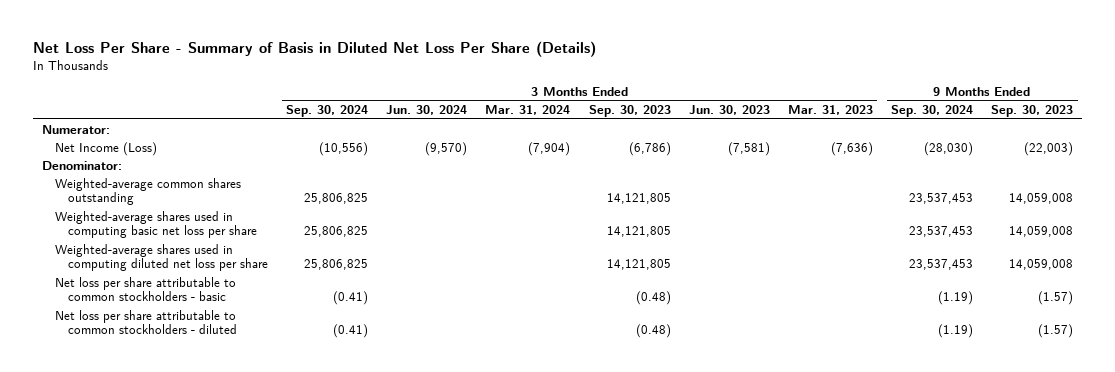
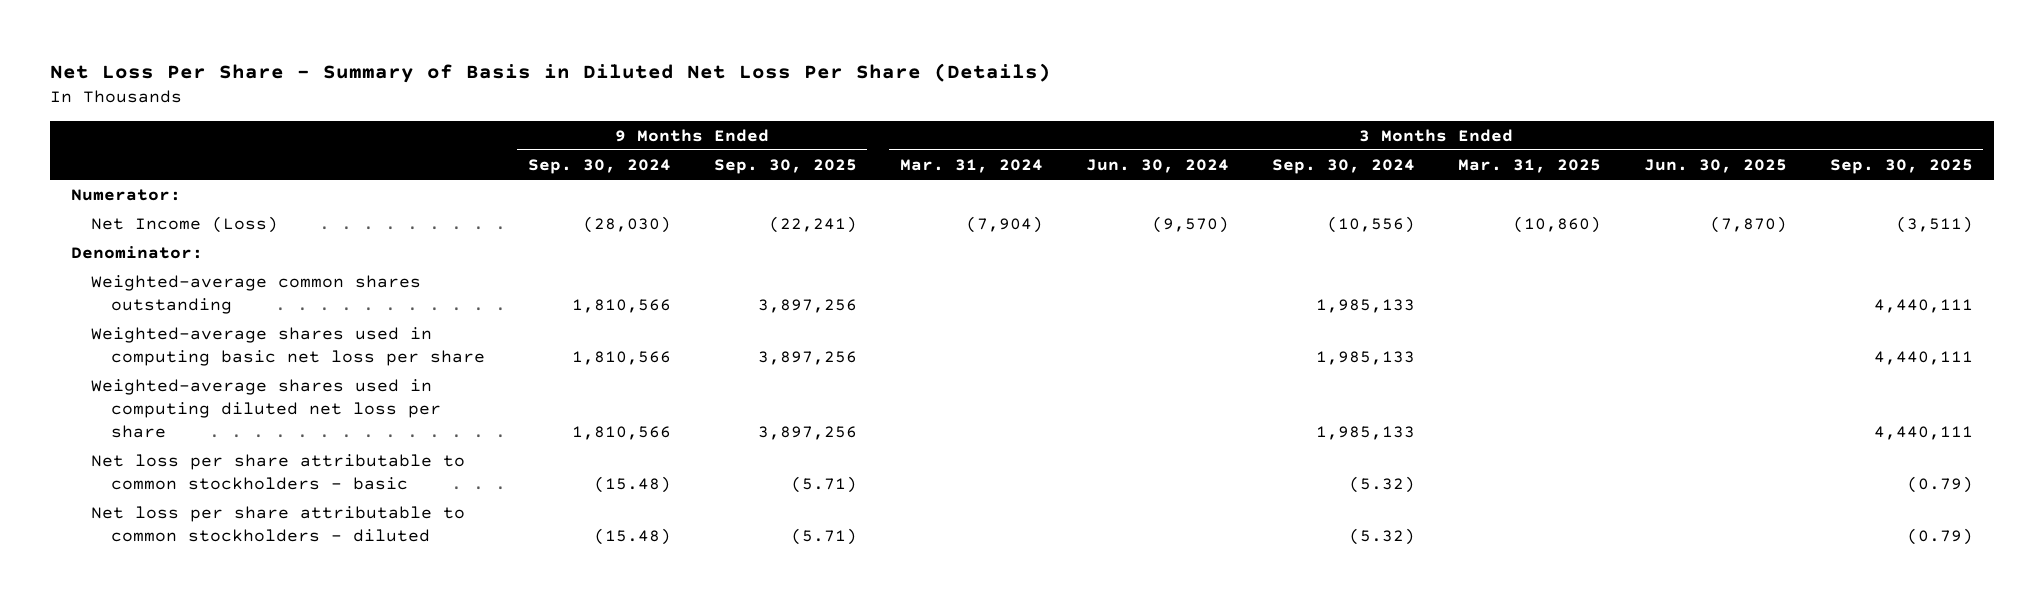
[588,104,671,117] Sep. 30, 2023 -> none
[688,104,770,115] Jun. 30, 2023 -> none
[787,104,873,115] Mar. 31, 2023 -> none
[991,104,1074,117] Sep. 30, 2023 -> none
none -> [713,159,857,175] Sep. 30, 2025
none -> [1457,159,1601,174] Mar. 31, 2025
none -> [1643,159,1787,174] Jun. 30, 2025
none -> [1829,159,1973,175] Sep. 30, 2025
[304,193,369,205] 25,806,825 -> [1315,299,1415,314] 1,985,133
[909,193,974,205] 23,537,453 -> [571,299,671,314] 1,810,566
[304,226,369,238] 25,806,825 -> [1315,351,1415,366] 1,985,133
[909,226,974,238] 23,537,453 -> [571,351,671,366] 1,810,566
[304,259,369,271] 25,806,825 -> [1315,426,1415,441] 1,985,133
[909,259,974,271] 23,537,453 -> [571,426,671,441] 1,810,566
[333,291,369,306] (0.41) -> [1348,476,1415,494] (5.32)
[938,291,974,306] (1.19) -> [593,476,671,494] (15.48)
[333,324,369,339] (0.41) -> [1348,528,1415,546] (5.32)
[938,324,974,339] (1.19) -> [593,528,671,546] (15.48)

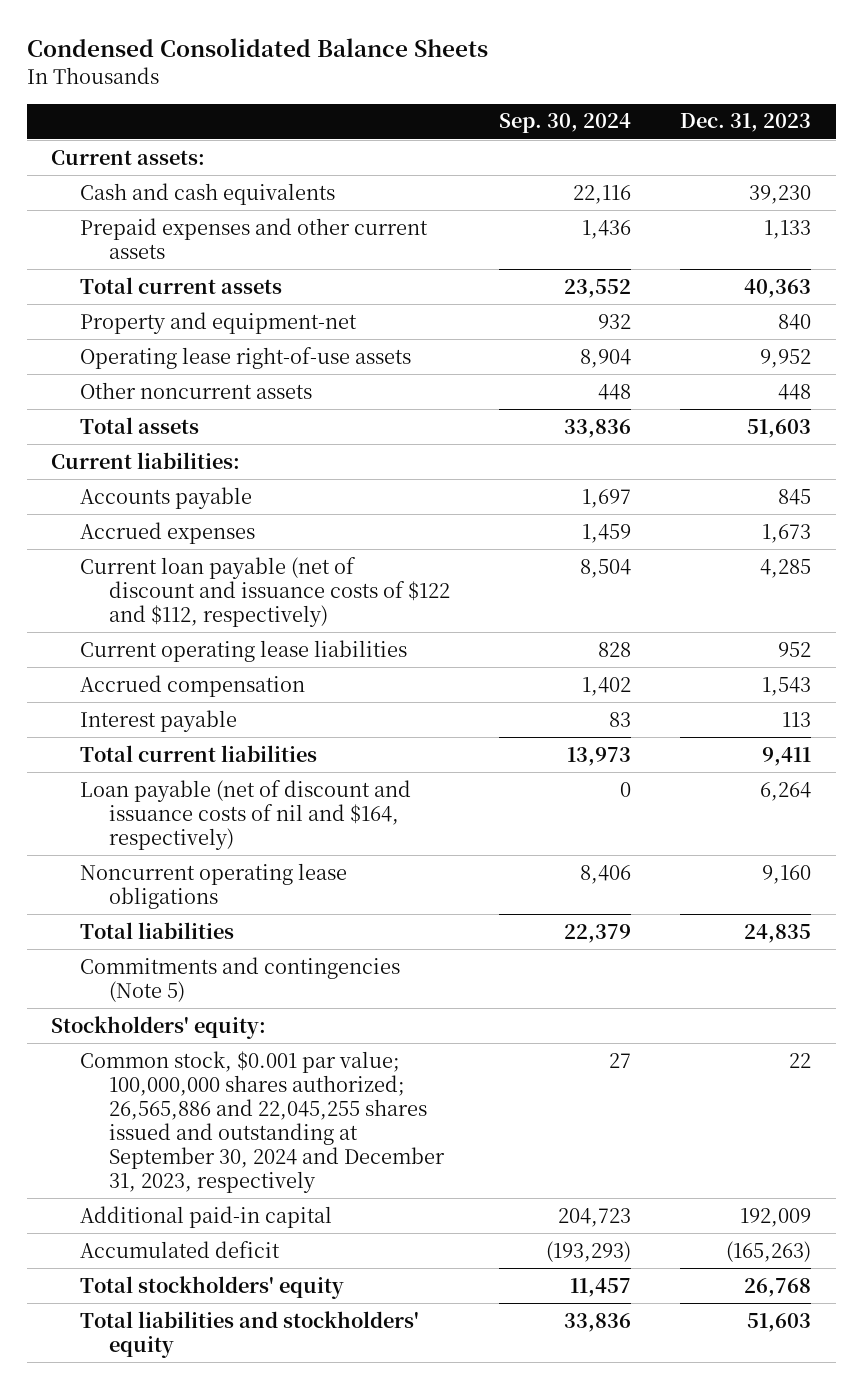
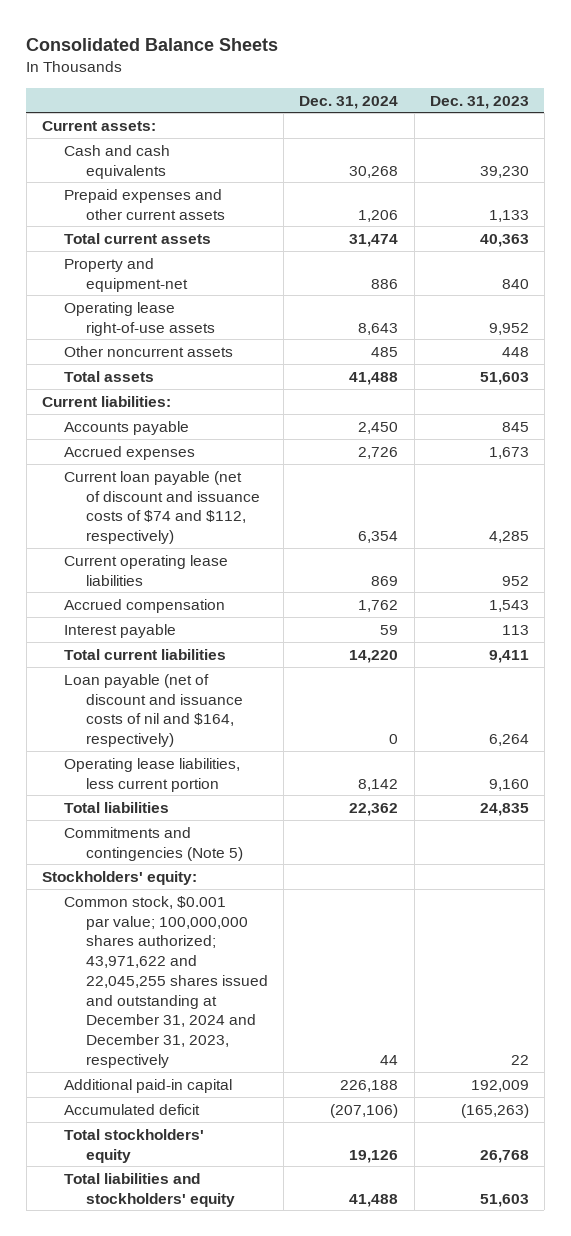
[26,38,488,58] Condensed Consolidated Balance Sheets -> [26,37,279,51] Consolidated Balance Sheets
[498,113,631,134] Sep. 30, 2024 -> none
none -> [299,95,399,109] Dec. 31, 2024
[79,556,450,627] Current loan payable (net of discount and issuance costs of $122 and $112, respectively) -> [64,470,261,545] Current loan payable (net of discount and issuance costs of $74 and $112, respectively)
[79,862,347,909] Noncurrent operating lease obligations -> [64,757,241,792] Operating lease liabilities, less current portion
[79,1050,445,1193] Common stock, $0.001 par value; 100,000,000 shares authorized; 26,565,886 and 22,045,255 shares issued and outstanding at September 30, 2024 and December 31, 2023, respectively -> [64,895,269,1068] Common stock, $0.001 par value; 100,000,000 shares authorized; 43,971,622 and 22,045,255 shares issued and outstanding at December 31, 2024 and December 31, 2023, respectively

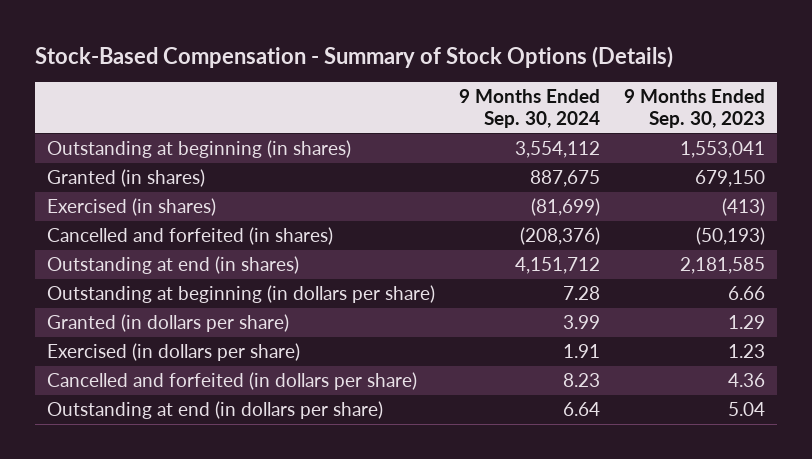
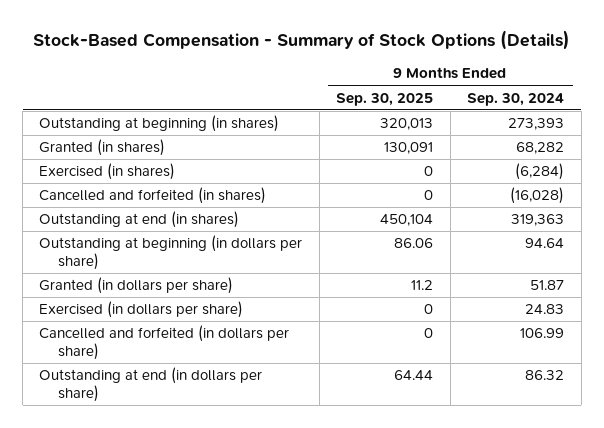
[624,89,766,128] 9 Months Ended Sep. 30, 2023 -> none
none -> [336,92,434,106] Sep. 30, 2025
[514,141,600,159] 3,554,112 -> [508,118,565,131] 273,393
[529,170,600,188] 887,675 -> [516,142,565,155] 68,282
[530,198,600,217] (81,699) -> [515,163,565,181] (6,284)
[519,227,600,246] (208,376) -> [510,187,565,205] (16,028)
[514,257,600,275] 4,151,712 -> [511,214,565,227] 319,363
[562,286,600,301] 7.28 -> [525,238,565,249] 94.64
[562,315,600,330] 3.99 -> [530,280,565,291] 51.87
[562,344,600,359] 1.91 -> [525,304,565,315] 24.83
[562,373,600,388] 8.23 -> [520,328,565,339] 106.99
[562,402,600,417] 6.64 -> [525,370,565,381] 86.32

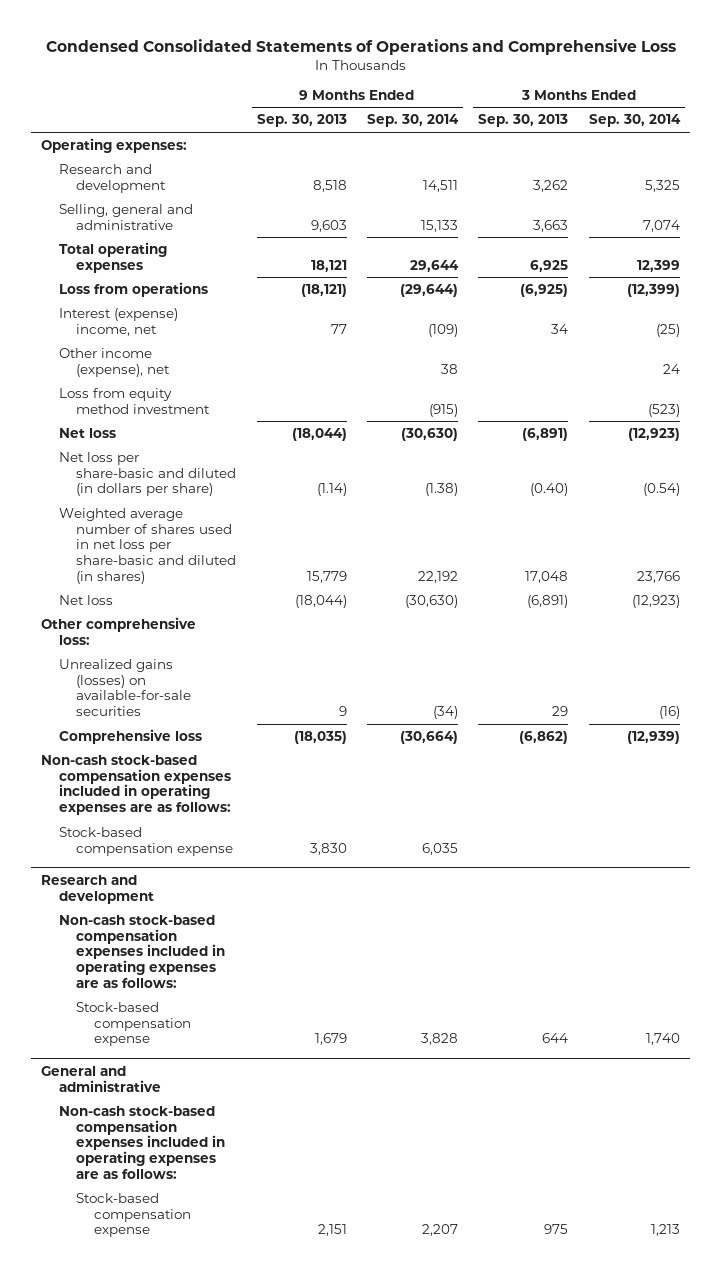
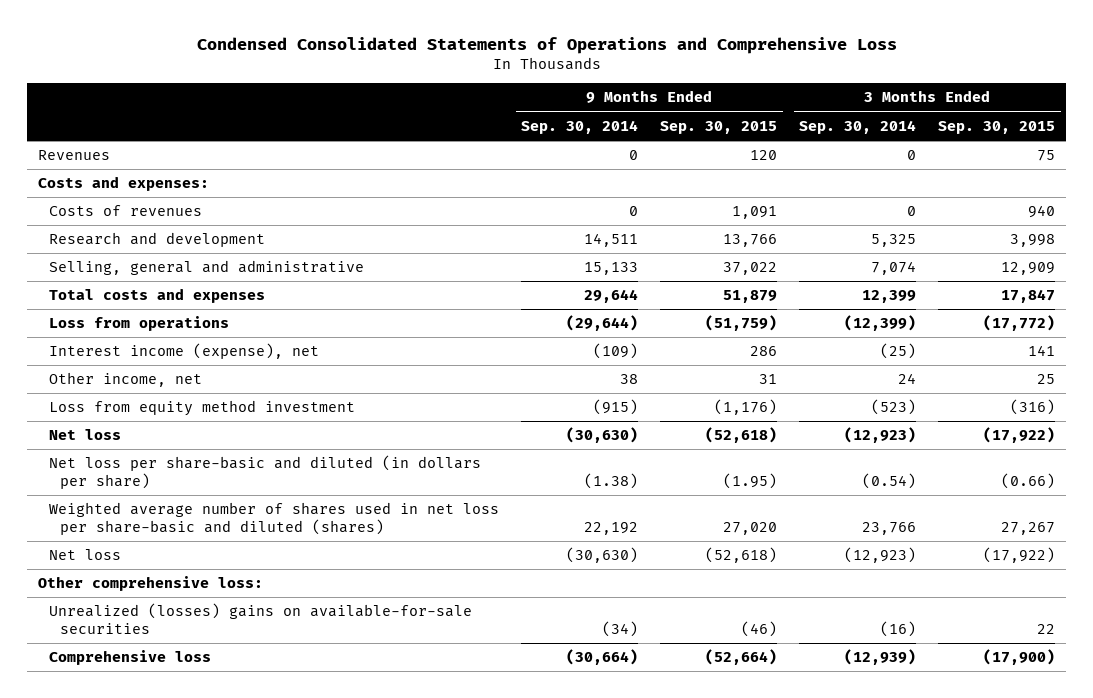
[256,114,347,128] Sep. 30, 2013 -> none
[478,114,569,128] Sep. 30, 2013 -> none
none -> [660,120,778,134] Sep. 30, 2015
none -> [938,120,1056,134] Sep. 30, 2015
none -> [38,150,111,161] Revenues
[41,137,188,153] Operating expenses: -> [38,176,210,192] Costs and expenses:
none -> [49,205,203,217] Costs of revenues
[58,241,167,273] Total operating expenses -> [49,288,266,304] Total costs and expenses
[58,307,178,336] Interest (expense) income, net -> [49,343,320,360] Interest income (expense), net
[58,347,171,377] Other income (expense), net -> [49,372,203,388] Other income, net
[58,507,237,584] Weighted average number of shares used in net loss per share-basic and diluted (in shares) -> [49,502,500,536] Weighted average number of shares used in net loss per share-basic and diluted (shares)
[58,658,192,717] Unrealized gains (losses) on available-for-sale securities -> [49,603,473,635] Unrealized (losses) gains on available-for-sale securities
[41,754,231,816] Non-cash stock-based compensation expenses included in operating expenses are as follows: -> none
[58,826,234,856] Stock-based compensation expense -> none
[41,874,154,904] Research and development -> none
[58,914,226,988] Non-cash stock-based compensation expenses included in operating expenses are as follows: -> none
[76,1001,191,1047] Stock-based compensation expense -> none
[41,1065,161,1092] General and administrative -> none
[58,1105,226,1179] Non-cash stock-based compensation expenses included in operating expenses are as follows: -> none
[76,1192,191,1238] Stock-based compensation expense -> none

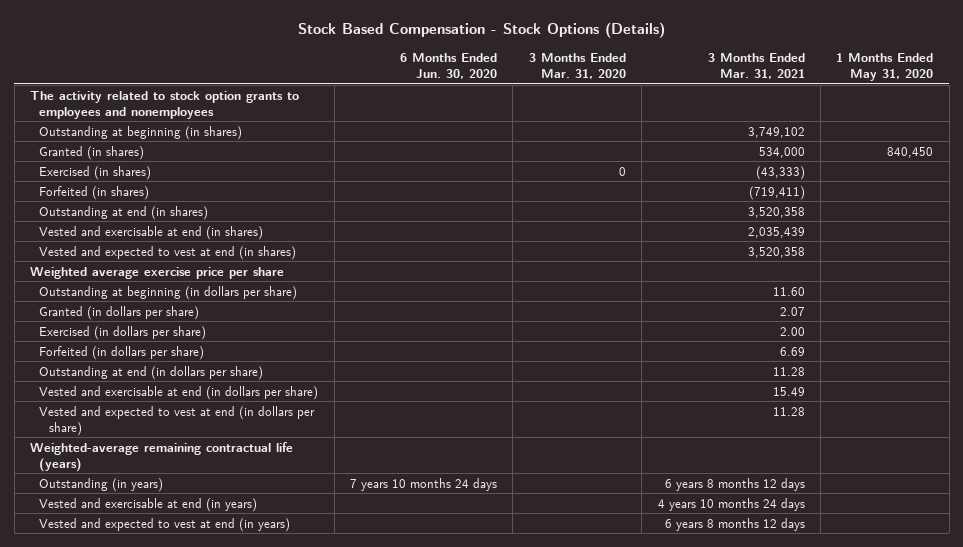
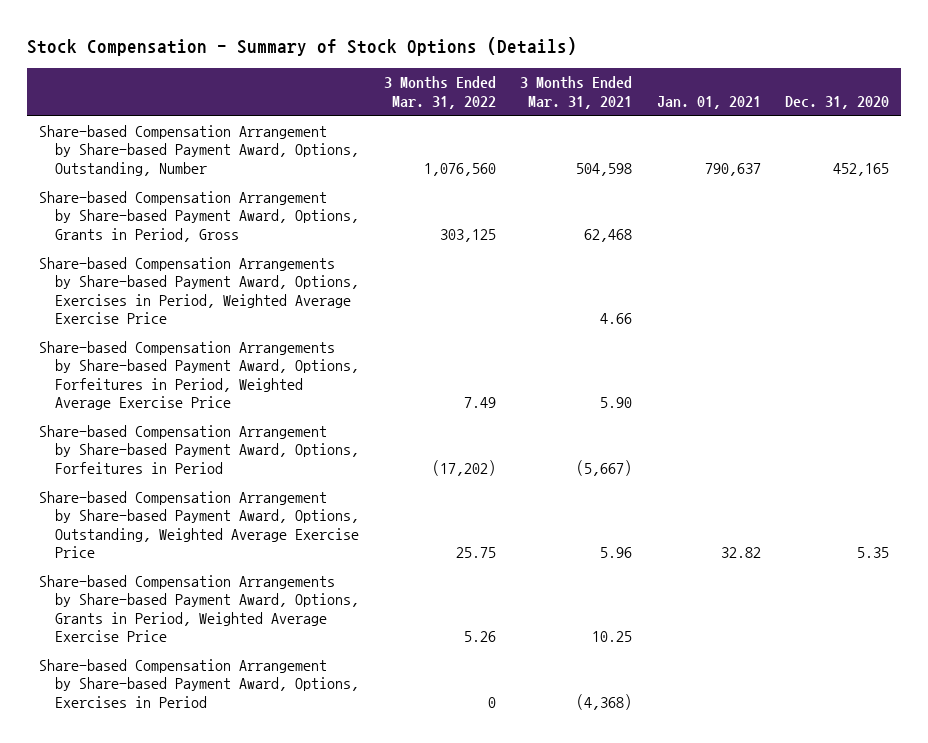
[297,22,665,39] Stock Based Compensation - Stock Options (Details) -> [27,36,578,56] Stock Compensation - Summary of Stock Options (Details)
[400,52,498,79] 6 Months Ended Jun. 30, 2020 -> none
[528,52,626,79] 3 Months Ended Mar. 31, 2020 -> none
[836,52,934,81] 1 Months Ended May 31, 2020 -> none
none -> [383,76,496,109] 3 Months Ended Mar. 31, 2022
none -> [656,95,761,109] Jan. 01, 2021
none -> [785,95,890,109] Dec. 31, 2020
[29,90,299,119] The activity related to stock option grants to employees and nonemployees -> none
[39,125,243,140] Outstanding at beginning (in shares) -> none
[39,145,145,160] Granted (in shares) -> none
[39,165,152,180] Exercised (in shares) -> none
[39,185,150,200] Forfeited (in shares) -> none
[39,205,209,220] Outstanding at end (in shares) -> none
[39,225,264,240] Vested and exercisable at end (in shares) -> none
[39,245,297,260] Vested and expected to vest at end (in shares) -> none
[29,266,284,279] Weighted average exercise price per share -> none
[39,285,298,300] Outstanding at beginning (in dollars per share) -> none
[39,305,200,320] Granted (in dollars per share) -> none
[39,325,207,340] Exercised (in dollars per share) -> none
[39,345,205,360] Forfeited (in dollars per share) -> none
[39,365,264,380] Outstanding at end (in dollars per share) -> none
[39,385,319,400] Vested and exercisable at end (in dollars per share) -> none
[39,405,316,436] Vested and expected to vest at end (in dollars per share) -> none
[29,441,293,472] Weighted-average remaining contractual life (years) -> none
[39,477,164,492] Outstanding (in years) -> none
[39,497,258,512] Vested and exercisable at end (in years) -> none
[39,517,291,532] Vested and expected to vest at end (in years) -> none
none -> [39,124,360,176] Share-based Compensation Arrangement by Share-based Payment Award, Options, Outstanding, Number
none -> [39,190,360,242] Share-based Compensation Arrangement by Share-based Payment Award, Options, Grants in Period, Gross
none -> [39,256,360,325] Share-based Compensation Arrangements by Share-based Payment Award, Options, Exercises in Period, Weighted Average Exercise Price
none -> [39,340,360,411] Share-based Compensation Arrangements by Share-based Payment Award, Options, Forfeitures in Period, Weighted Average Exercise Price
none -> [39,424,360,474] Share-based Compensation Arrangement by Share-based Payment Award, Options, Forfeitures in Period
none -> [39,490,360,559] Share-based Compensation Arrangement by Share-based Payment Award, Options, Outstanding, Weighted Average Exercise Price
none -> [39,574,360,643] Share-based Compensation Arrangements by Share-based Payment Award, Options, Grants in Period, Weighted Average Exercise Price
none -> [39,658,360,708] Share-based Compensation Arrangement by Share-based Payment Award, Options, Exercises in Period

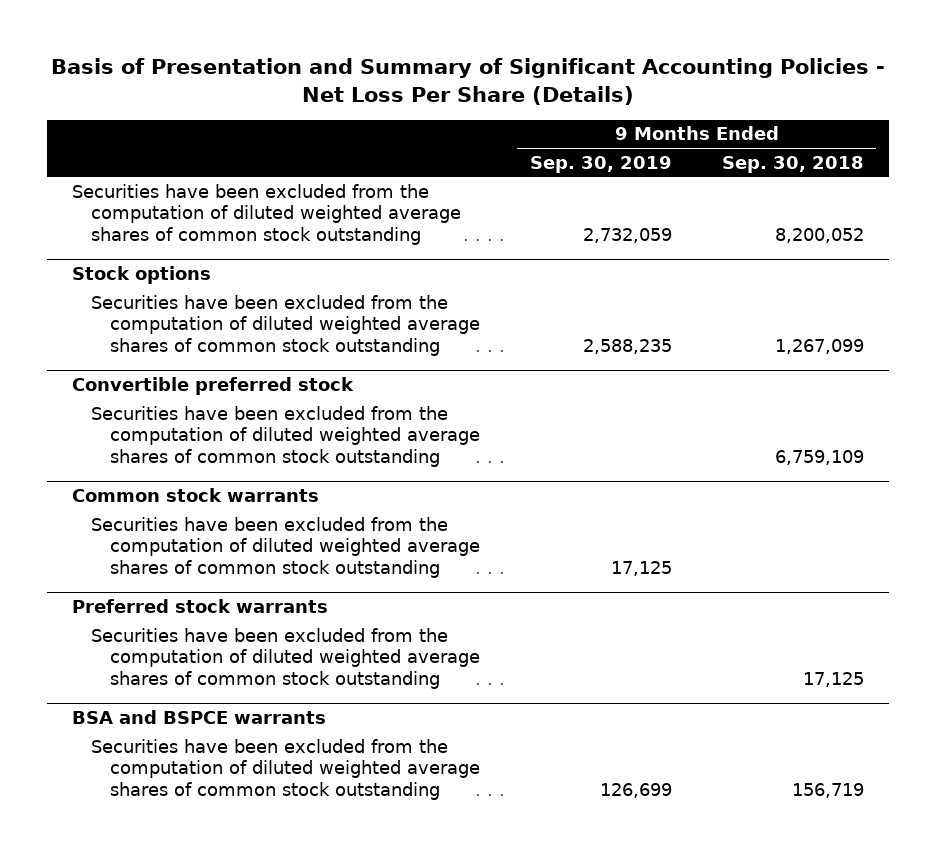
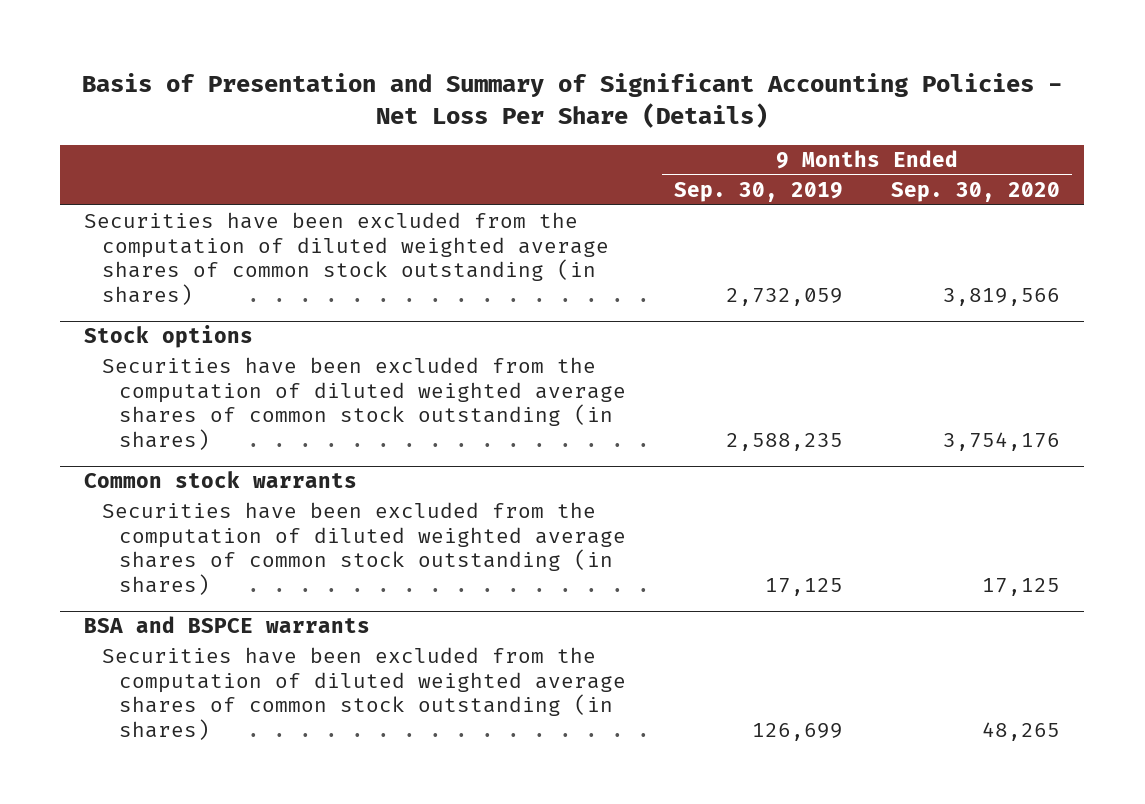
[721,155,864,173] Sep. 30, 2018 -> none
none -> [891,181,1061,202] Sep. 30, 2020
[71,183,461,246] Securities have been excluded from the computation of diluted weighted average shares of common stock outstanding -> [84,212,609,305] Securities have been excluded from the computation of diluted weighted average shares of common stock outstanding (in shares)
[71,377,354,396] Convertible preferred stock -> none
[90,405,480,468] Securities have been excluded from the computation of diluted weighted average shares of common stock outstanding -> none
[90,294,480,357] Securities have been excluded from the computation of diluted weighted average shares of common stock outstanding -> [101,357,627,450] Securities have been excluded from the computation of diluted weighted average shares of common stock outstanding (in shares)
[71,599,328,614] Preferred stock warrants -> none
[90,627,480,690] Securities have been excluded from the computation of diluted weighted average shares of common stock outstanding -> none
[90,516,480,579] Securities have been excluded from the computation of diluted weighted average shares of common stock outstanding -> [101,502,627,595] Securities have been excluded from the computation of diluted weighted average shares of common stock outstanding (in shares)
[90,738,480,801] Securities have been excluded from the computation of diluted weighted average shares of common stock outstanding -> [101,647,627,740] Securities have been excluded from the computation of diluted weighted average shares of common stock outstanding (in shares)

